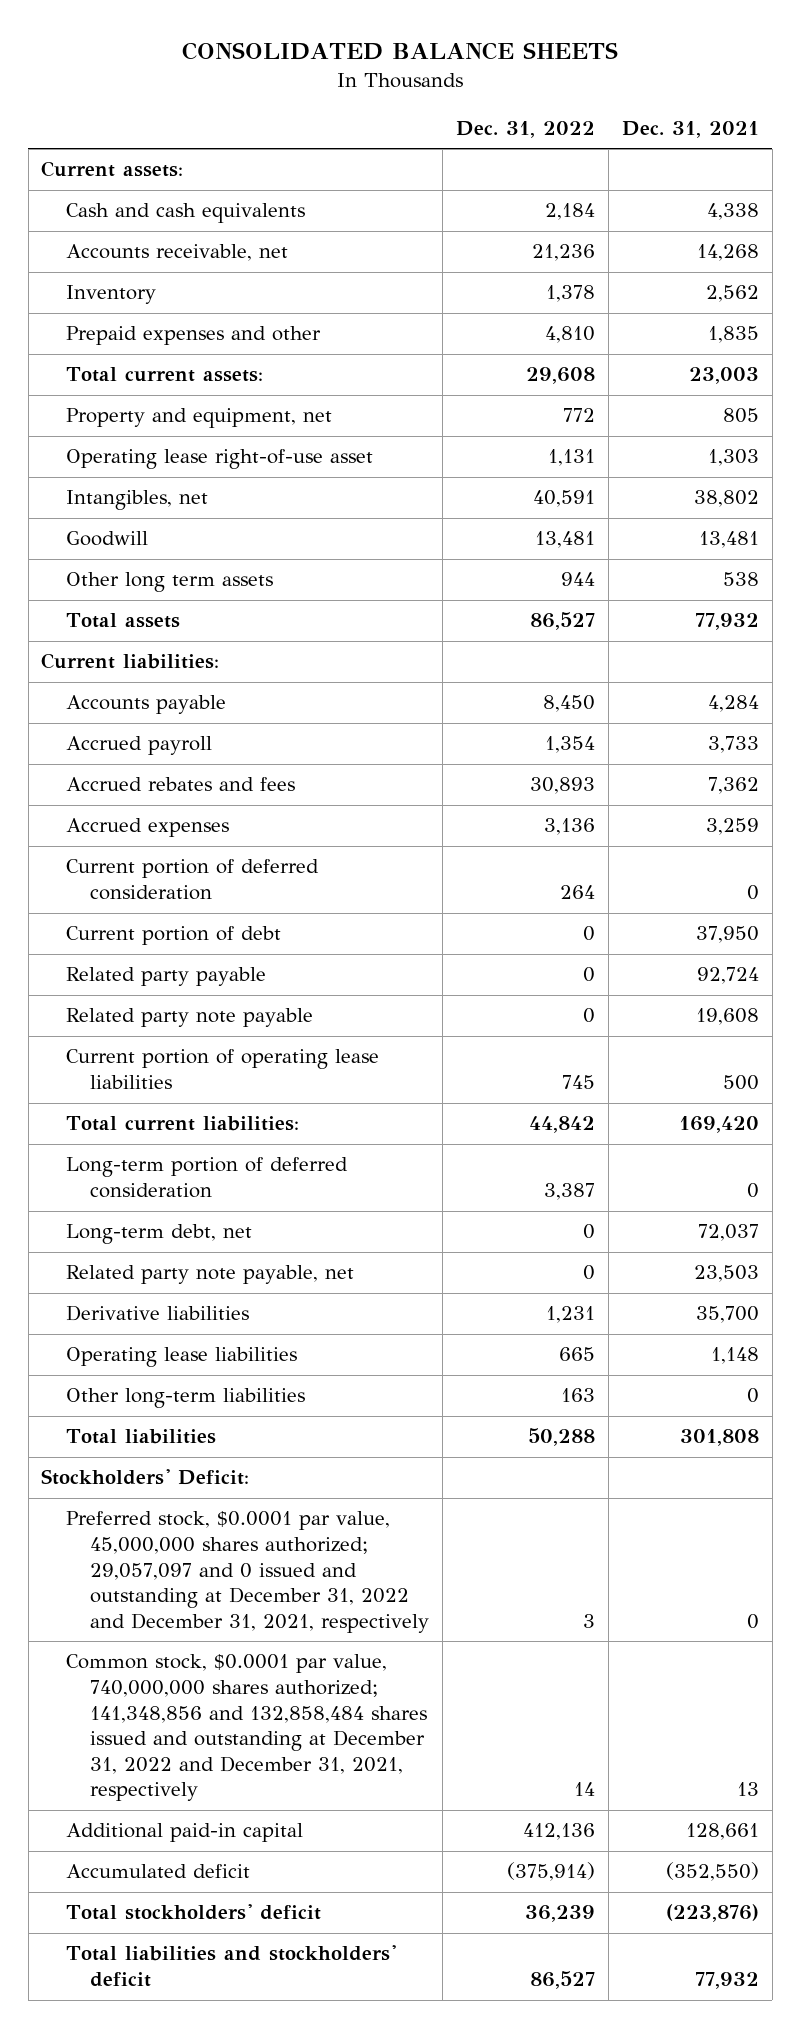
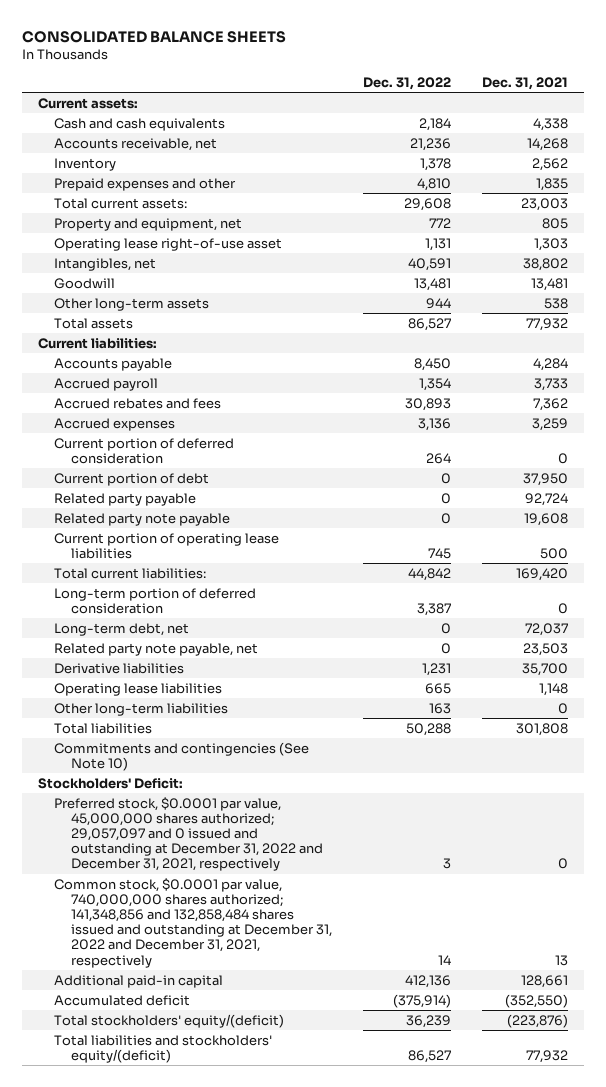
[65,572,273,593] Other long term assets -> [54,297,210,311] Other long-term assets
none -> [54,741,310,771] Commitments and contingencies (See Note 10)
[65,1904,321,1921] Total stockholders' deficit -> [54,1013,285,1028] Total stockholders' equity/(deficit)
[65,1945,396,1988] Total liabilities and stockholders' deficit -> [54,1034,273,1063] Total liabilities and stockholders' equity/(deficit)

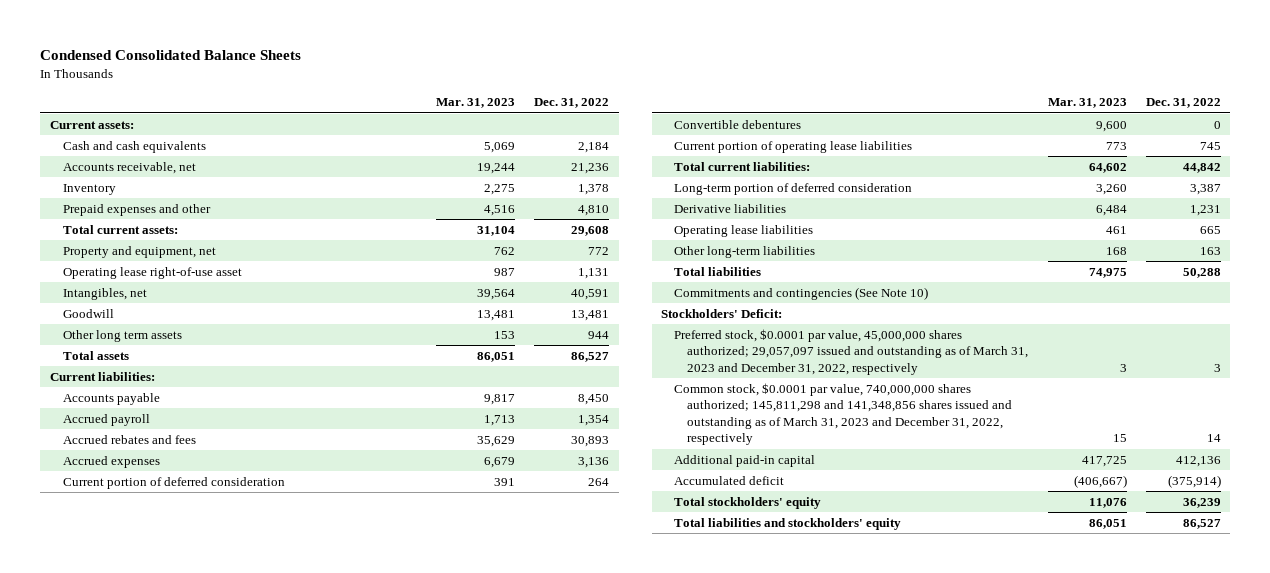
[22,31,287,44] CONSOLIDATED BALANCE SHEETS -> [39,50,301,61] Condensed Consolidated Balance Sheets
[482,76,569,90] Dec. 31, 2021 -> none
none -> [435,98,515,109] Mar. 31, 2023
[54,297,210,311] Other long-term assets -> [62,330,182,343] Other long term assets
[54,472,210,486] Current portion of debt -> none
[54,492,197,506] Related party payable -> none
[54,512,231,526] Related party note payable -> none
none -> [674,120,802,130] Convertible debentures
[54,622,190,636] Long-term debt, net -> none
[54,642,259,656] Related party note payable, net -> none
[54,796,323,872] Preferred stock, $0.0001 par value, 45,000,000 shares authorized; 29,057,097 and 0 issued and outstanding at December 31, 2022 and December 31, 2021, respectively -> [674,329,1029,375] Preferred stock, $0.0001 par value, 45,000,000 shares authorized; 29,057,097 issued and outstanding as of March 31, 2023 and December 31, 2022, respectively
[54,877,332,968] Common stock, $0.0001 par value, 740,000,000 shares authorized; 141,348,856 and 132,858,484 shares issued and outstanding at December 31, 2022 and December 31, 2021, respectively -> [674,383,1013,446] Common stock, $0.0001 par value, 740,000,000 shares authorized; 145,811,298 and 141,348,856 shares issued and outstanding as of March 31, 2023 and December 31, 2022, respectively
[54,1013,285,1028] Total stockholders' equity/(deficit) -> [674,497,822,510] Total stockholders' equity
[54,1034,273,1063] Total liabilities and stockholders' equity/(deficit) -> [674,518,902,531] Total liabilities and stockholders' equity

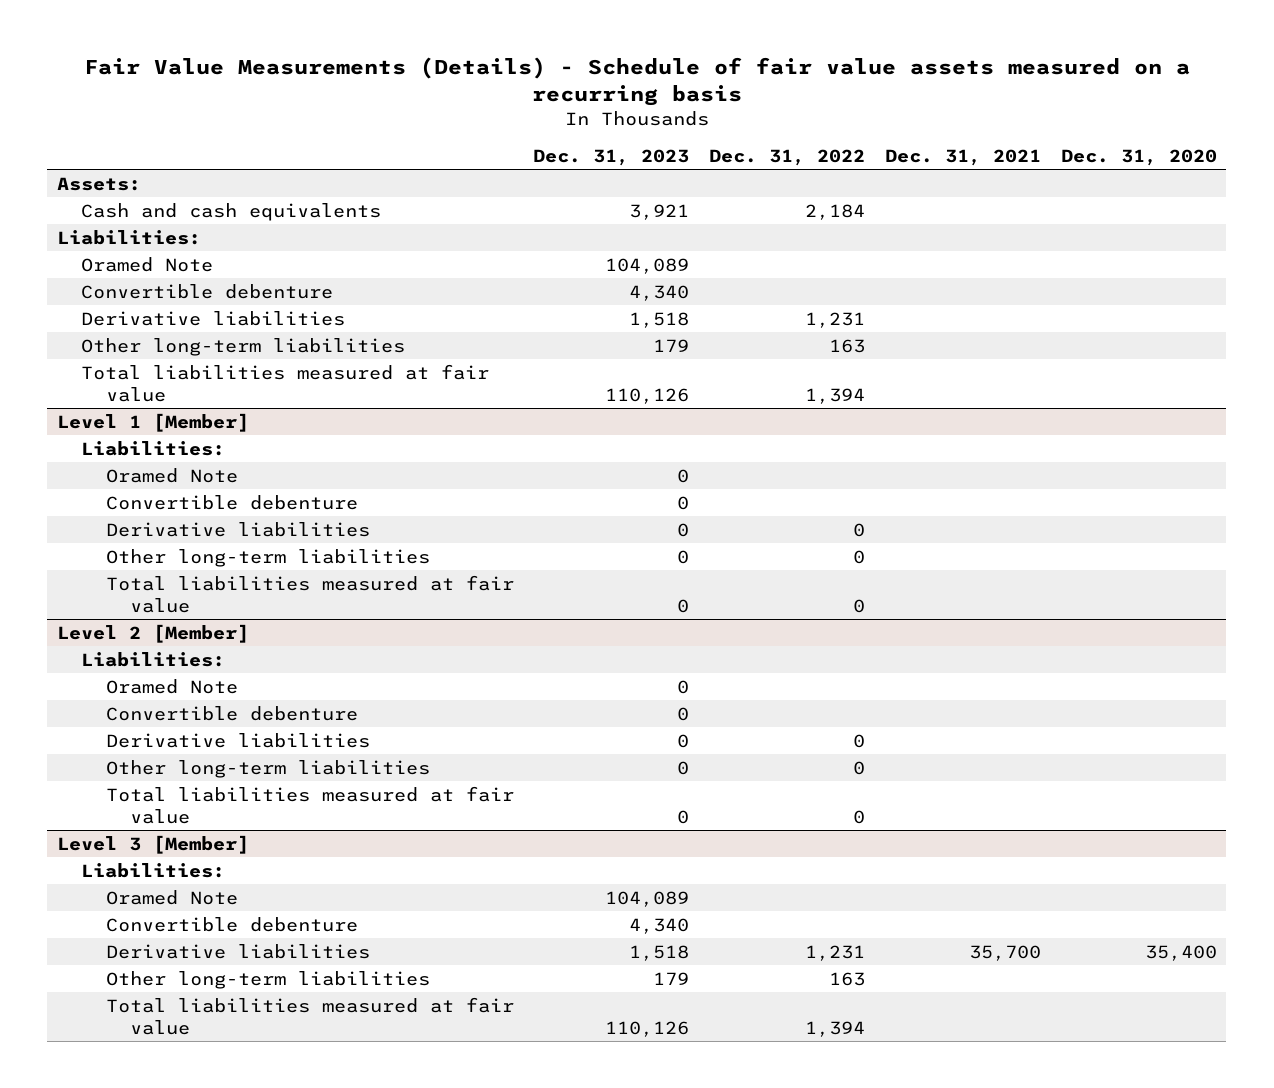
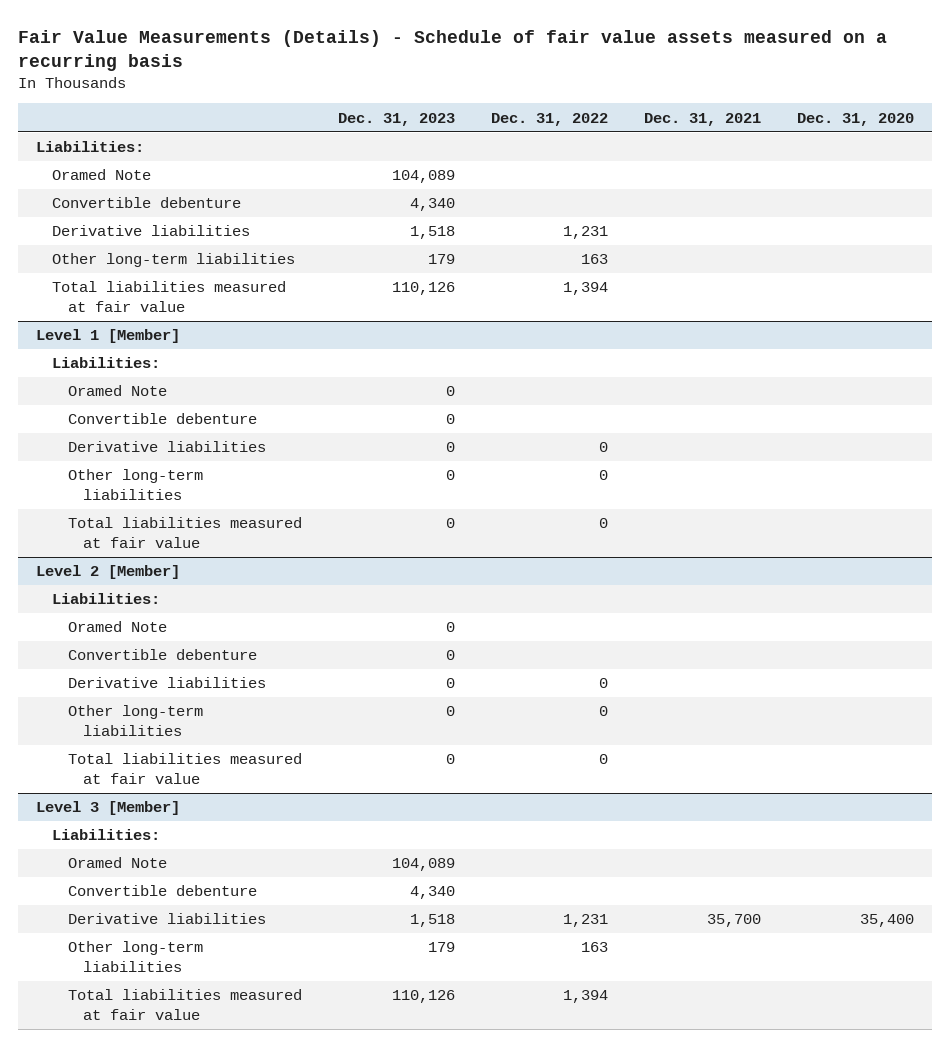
[57,176,142,191] Assets: -> none
[81,202,382,221] Cash and cash equivalents -> none

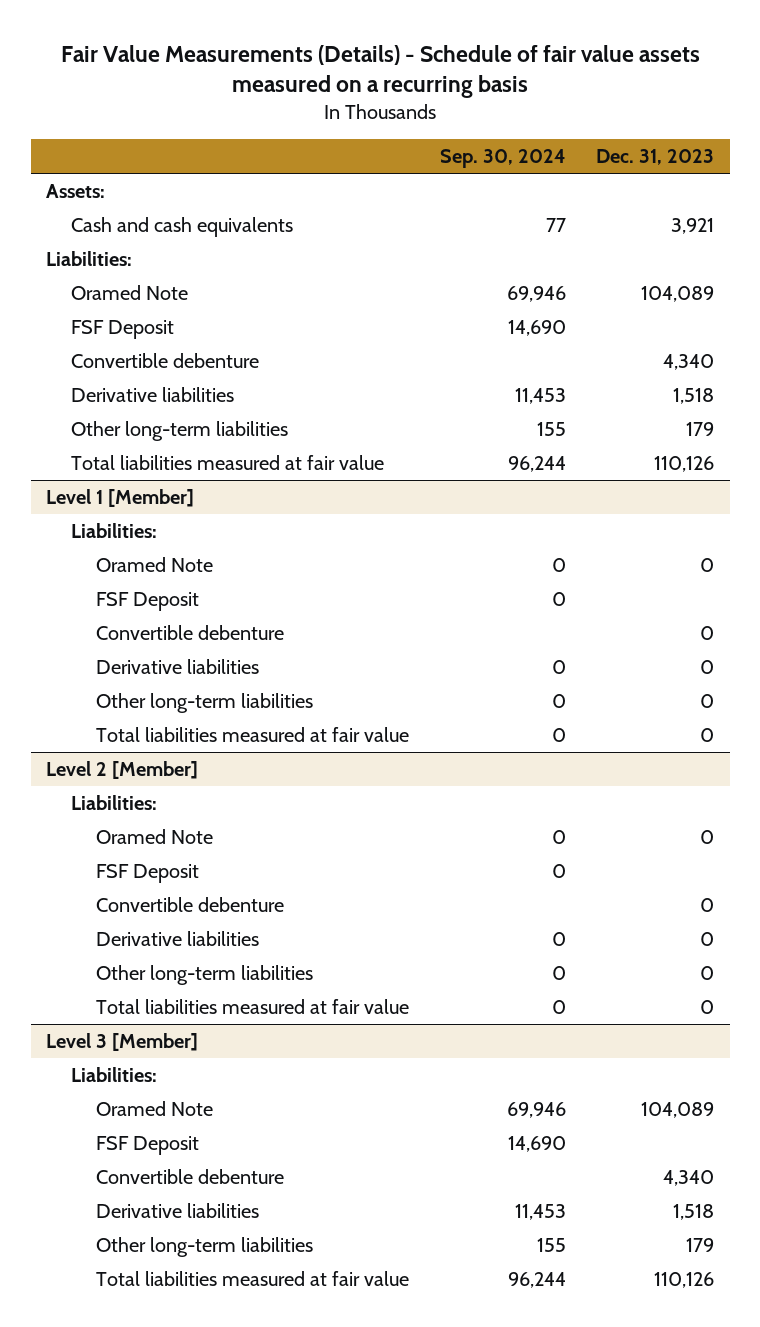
[490,112,608,126] Dec. 31, 2022 -> none
[644,112,762,126] Dec. 31, 2021 -> none
[797,112,915,126] Dec. 31, 2020 -> none
none -> [439,149,566,169] Sep. 30, 2024
none -> [45,183,105,198] Assets:
none -> [71,216,294,237] Cash and cash equivalents
none -> [71,319,175,339] FSF Deposit
none -> [96,591,200,611] FSF Deposit
none -> [96,863,200,883] FSF Deposit
none -> [96,1135,200,1155] FSF Deposit

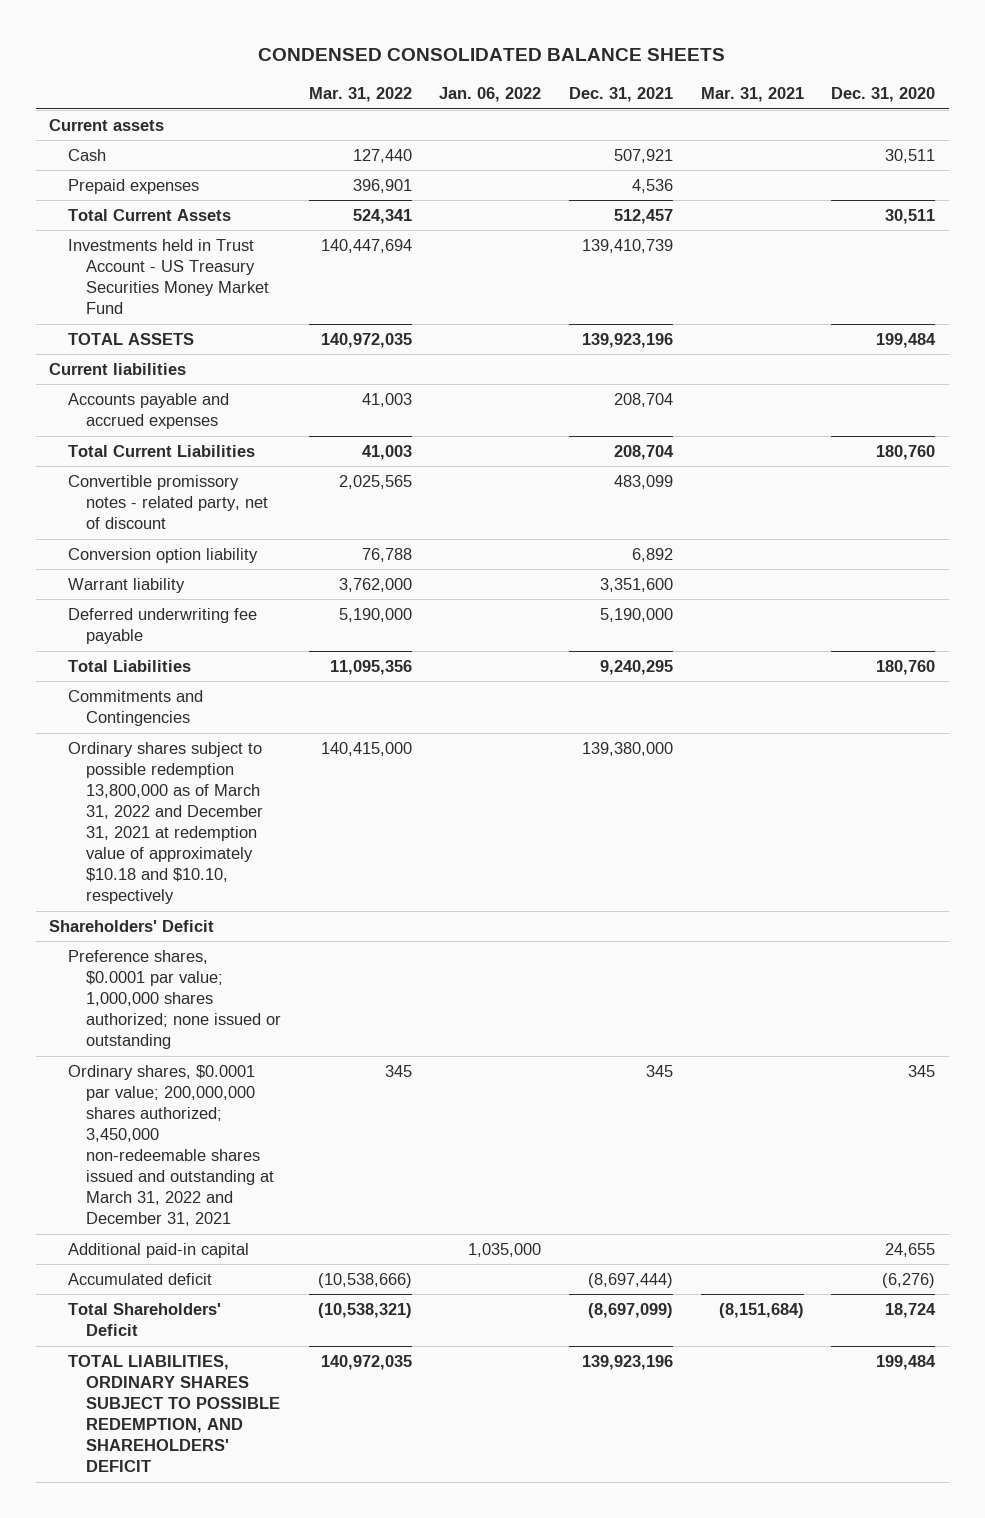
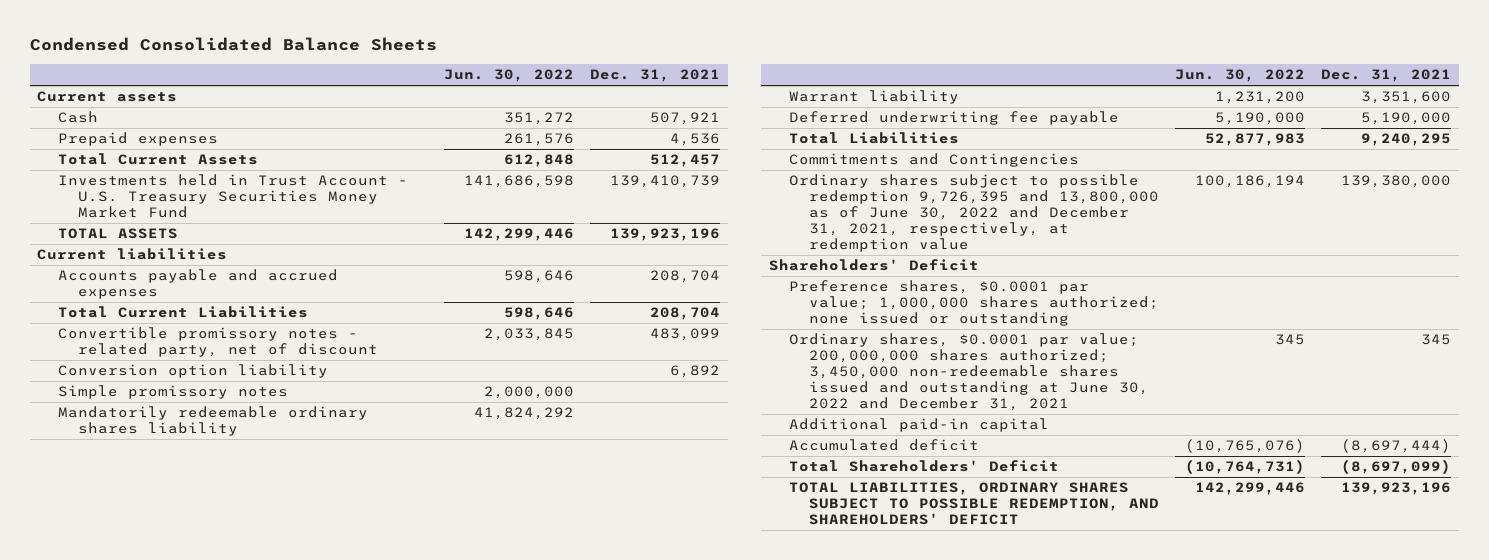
[258,48,726,62] CONDENSED CONSOLIDATED BALANCE SHEETS -> [29,37,437,52] Condensed Consolidated Balance Sheets
[308,87,412,103] Mar. 31, 2022 -> none
[439,87,542,103] Jan. 06, 2022 -> none
[700,87,804,103] Mar. 31, 2021 -> none
[831,87,936,103] Dec. 31, 2020 -> none
none -> [443,69,574,83] Jun. 30, 2022
[67,238,269,315] Investments held in Trust Account - US Treasury Securities Money Market Fund -> [57,174,408,218] Investments held in Trust Account - U.S. Treasury Securities Money Market Fund
none -> [57,385,288,400] Simple promissory notes
none -> [57,406,368,437] Mandatorily redeemable ordinary shares liability
[67,741,263,905] Ordinary shares subject to possible redemption 13,800,000 as of March 31, 2022 and December 31, 2021 at redemption value of approximately $10.18 and $10.10, respectively -> [789,174,1160,252] Ordinary shares subject to possible redemption 9,726,395 and 13,800,000 as of June 30, 2022 and December 31, 2021, respectively, at redemption value
[67,1064,274,1227] Ordinary shares, $0.0001 par value; 200,000,000 shares authorized; 3,450,000 non-redeemable shares issued and outstanding at March 31, 2022 and December 31, 2021 -> [789,333,1150,411] Ordinary shares, $0.0001 par value; 200,000,000 shares authorized; 3,450,000 non-redeemable shares issued and outstanding at June 30, 2022 and December 31, 2021

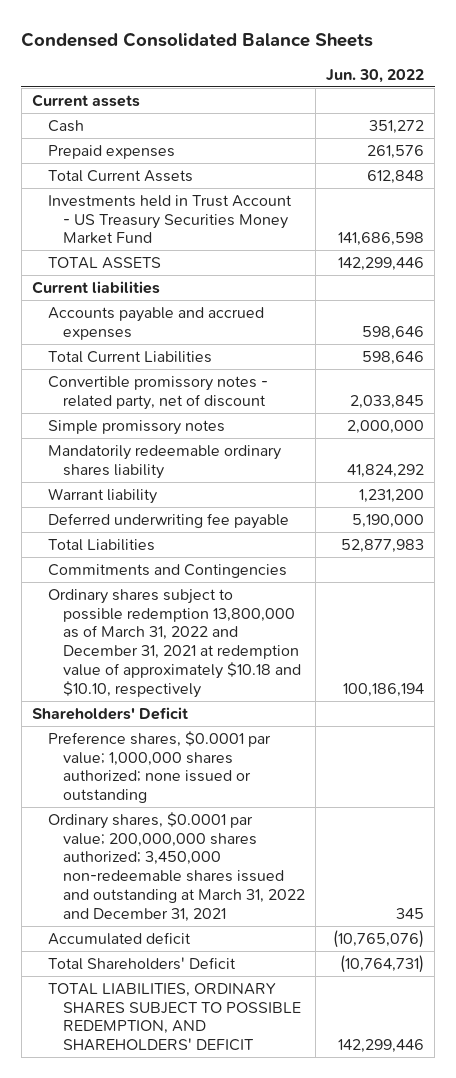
[589,69,720,83] Dec. 31, 2021 -> none
[57,174,408,218] Investments held in Trust Account - U.S. Treasury Securities Money Market Fund -> [47,194,292,245] Investments held in Trust Account - US Treasury Securities Money Market Fund
[57,364,328,379] Conversion option liability -> none
[789,174,1160,252] Ordinary shares subject to possible redemption 9,726,395 and 13,800,000 as of June 30, 2022 and December 31, 2021, respectively, at redemption value -> [47,588,302,699] Ordinary shares subject to possible redemption 13,800,000 as of March 31, 2022 and December 31, 2021 at redemption value of approximately $10.18 and $10.10, respectively
[789,418,1050,433] Additional paid-in capital -> none
[789,333,1150,411] Ordinary shares, $0.0001 par value; 200,000,000 shares authorized; 3,450,000 non-redeemable shares issued and outstanding at June 30, 2022 and December 31, 2021 -> [47,811,306,923] Ordinary shares, $0.0001 par value; 200,000,000 shares authorized; 3,450,000 non-redeemable shares issued and outstanding at March 31, 2022 and December 31, 2021

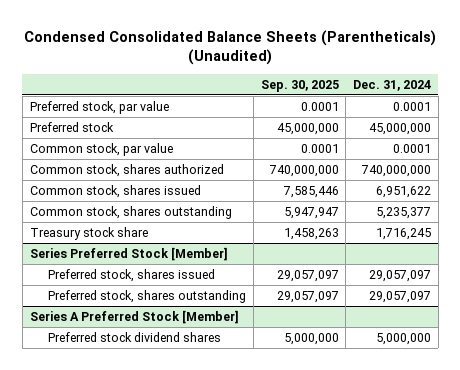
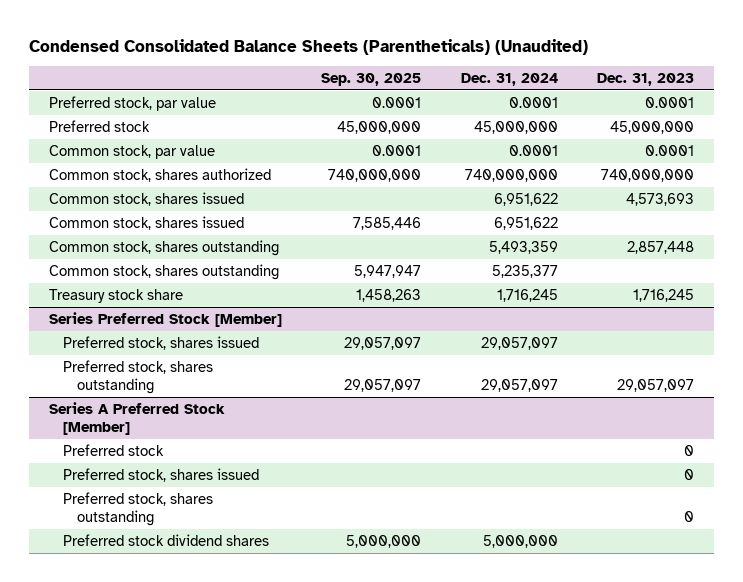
none -> [596,72,694,86] Dec. 31, 2023
none -> [48,191,244,206] Common stock, shares issued
none -> [48,239,279,256] Common stock, shares outstanding
none -> [63,443,165,456] Preferred stock
none -> [63,467,260,482] Preferred stock, shares issued
none -> [63,491,214,526] Preferred stock, shares outstanding

